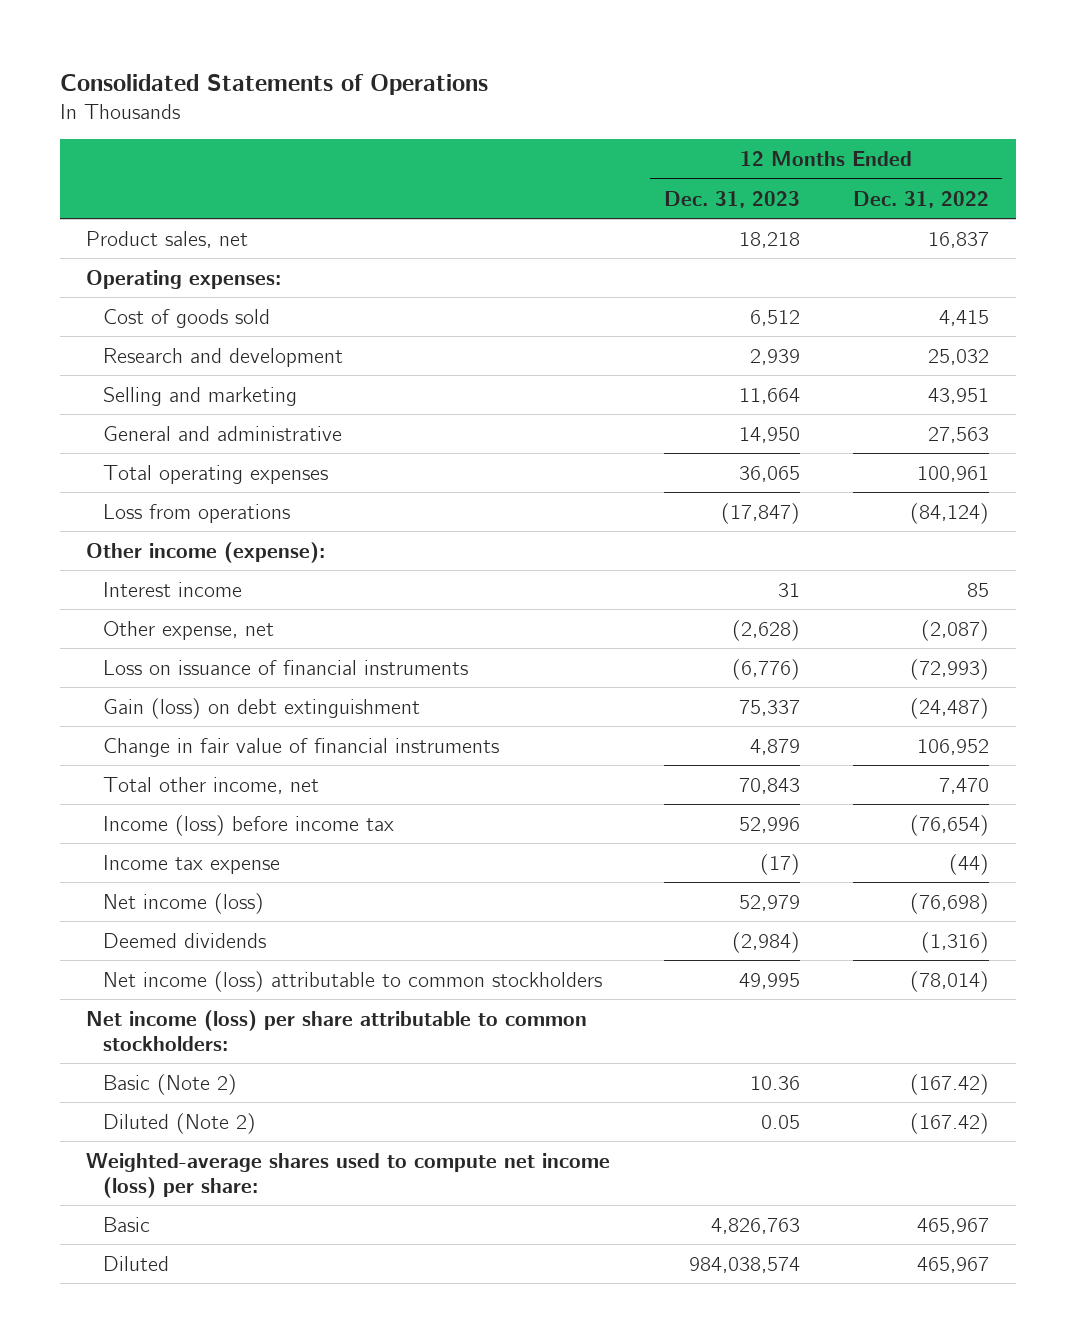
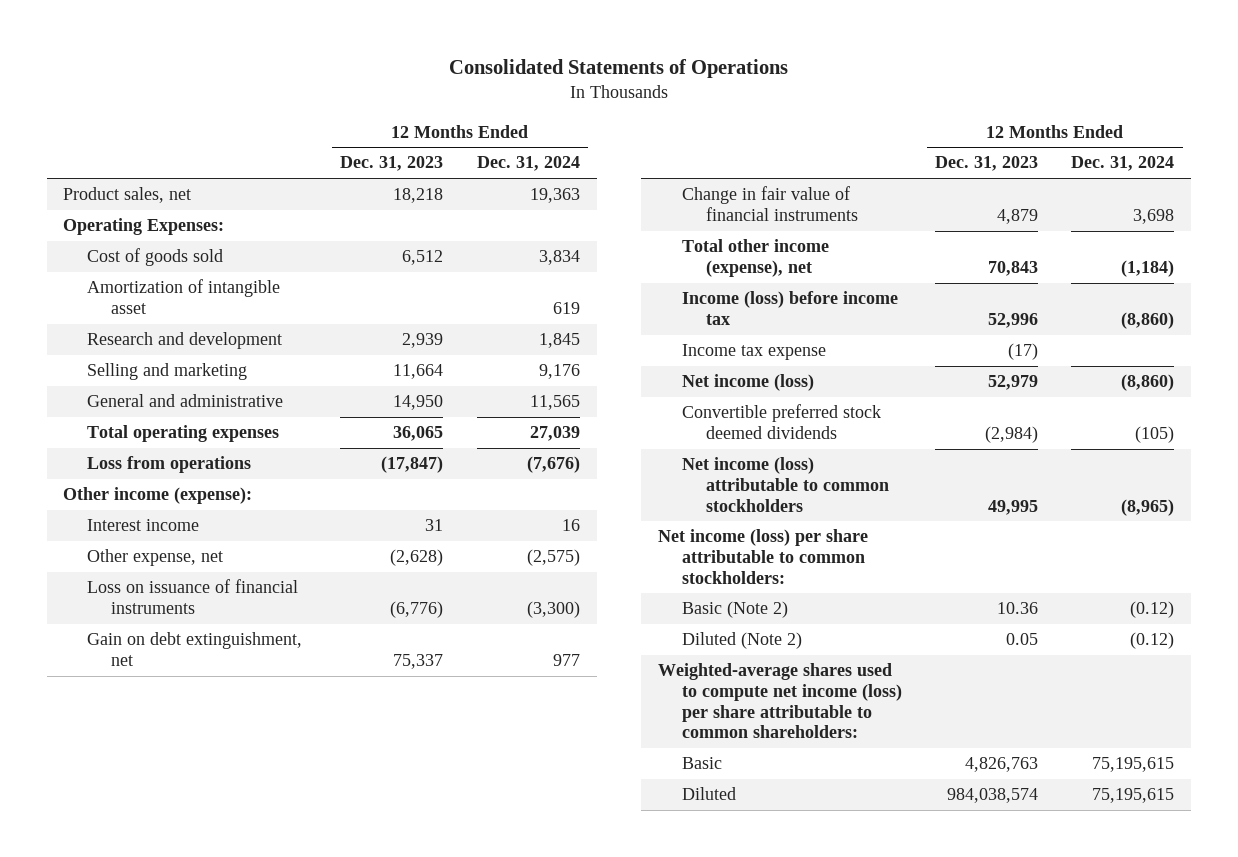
[853,190,990,208] Dec. 31, 2022 -> none
none -> [476,156,580,172] Dec. 31, 2024
[86,269,282,289] Operating expenses: -> [63,218,225,236] Operating Expenses:
none -> [87,279,281,314] Amortization of intangible asset
[103,697,421,719] Gain (loss) on debt extinguishment -> [87,632,303,666] Gain on debt extinguishment, net
[103,776,320,794] Total other income, net -> [681,239,829,277] Total other income (expense), net
[103,932,267,948] Deemed dividends -> [681,404,881,439] Convertible preferred stock deemed dividends
[86,1152,611,1198] Weighted-average shares used to compute net income (loss) per share: -> [657,663,902,739] Weighted-average shares used to compute net income (loss) per share attributable to common shareholders:

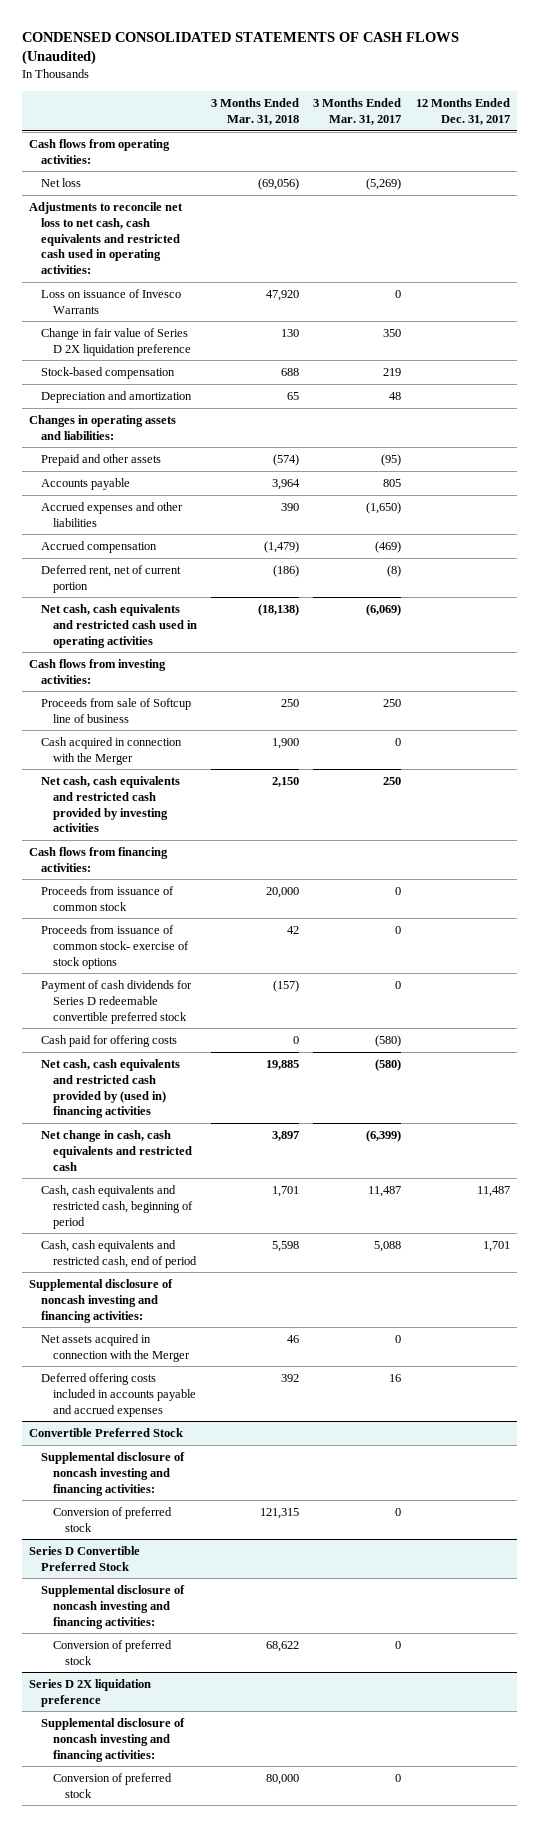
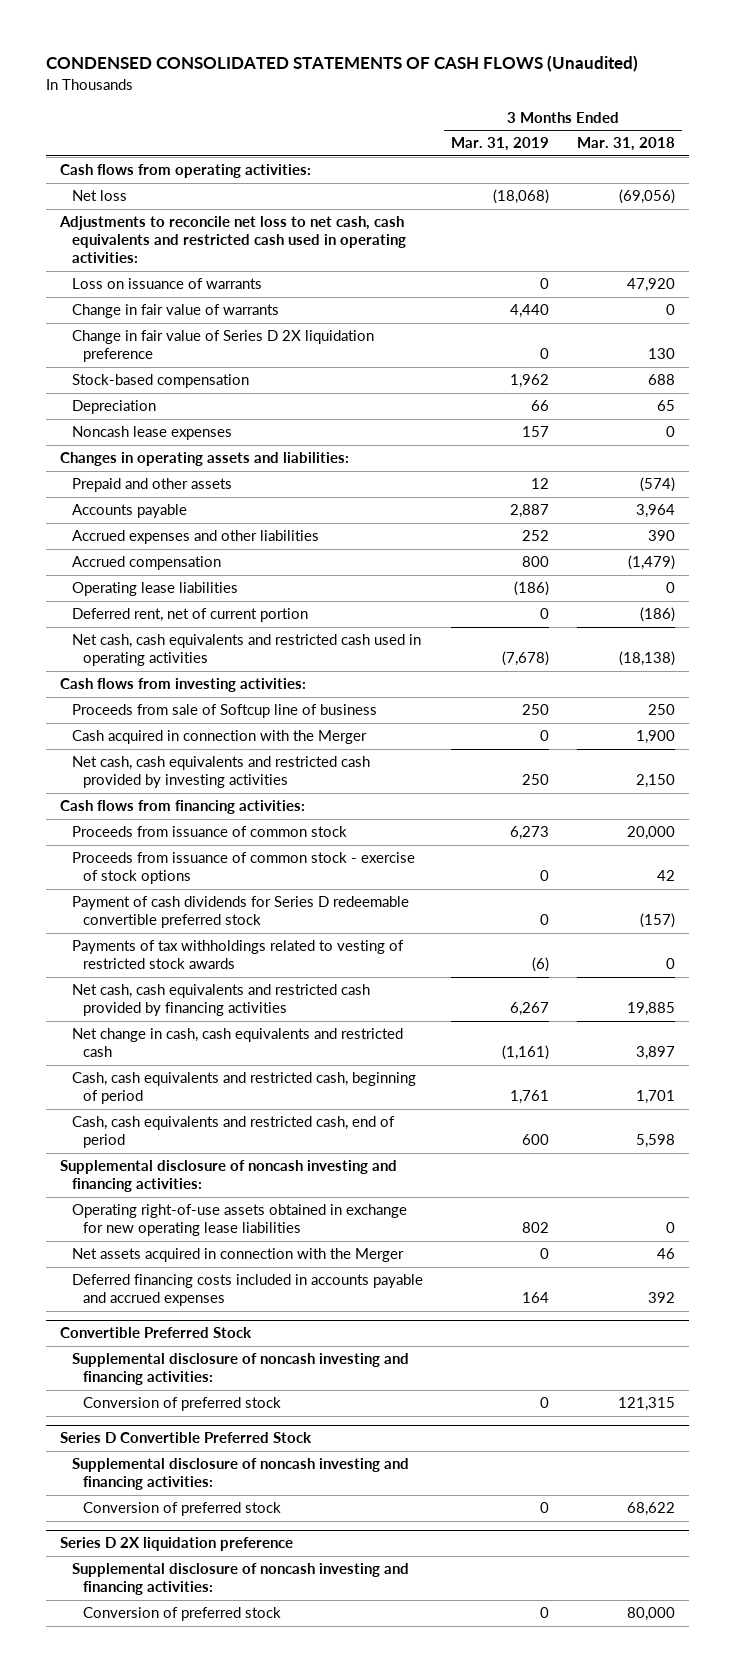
[313,98,402,125] 3 Months Ended Mar. 31, 2017 -> none
[415,98,510,125] 12 Months Ended Dec. 31, 2017 -> none
none -> [450,137,549,152] Mar. 31, 2019
[40,288,181,314] Loss on issuance of Invesco Warrants -> [71,278,262,290] Loss on issuance of warrants
none -> [71,304,279,319] Change in fair value of warrants
[40,390,192,403] Depreciation and amortization -> [71,400,156,415] Depreciation
none -> [71,426,232,441] Noncash lease expenses
none -> [71,582,238,597] Operating lease liabilities
[40,924,189,969] Proceeds from issuance of common stock- exercise of stock options -> [71,852,415,885] Proceeds from issuance of common stock - exercise of stock options
[40,1034,177,1047] Cash paid for offering costs -> none
none -> [71,940,404,970] Payments of tax withholdings related to vesting of restricted stock awards
[40,1058,180,1119] Net cash, cash equivalents and restricted cash provided by (used in) financing activities -> [71,984,370,1017] Net cash, cash equivalents and restricted cash provided by financing activities
none -> [71,1204,407,1237] Operating right-of-use assets obtained in exchange for new operating lease liabilities
[40,1372,196,1417] Deferred offering costs included in accounts payable and accrued expenses -> [71,1274,423,1307] Deferred financing costs included in accounts payable and accrued expenses

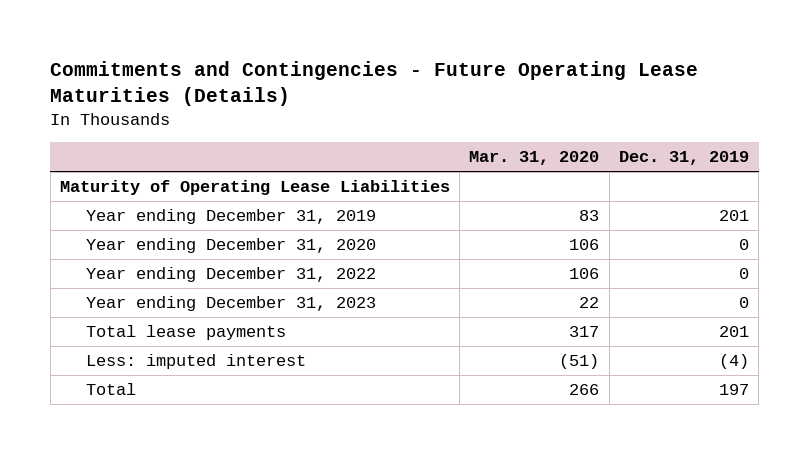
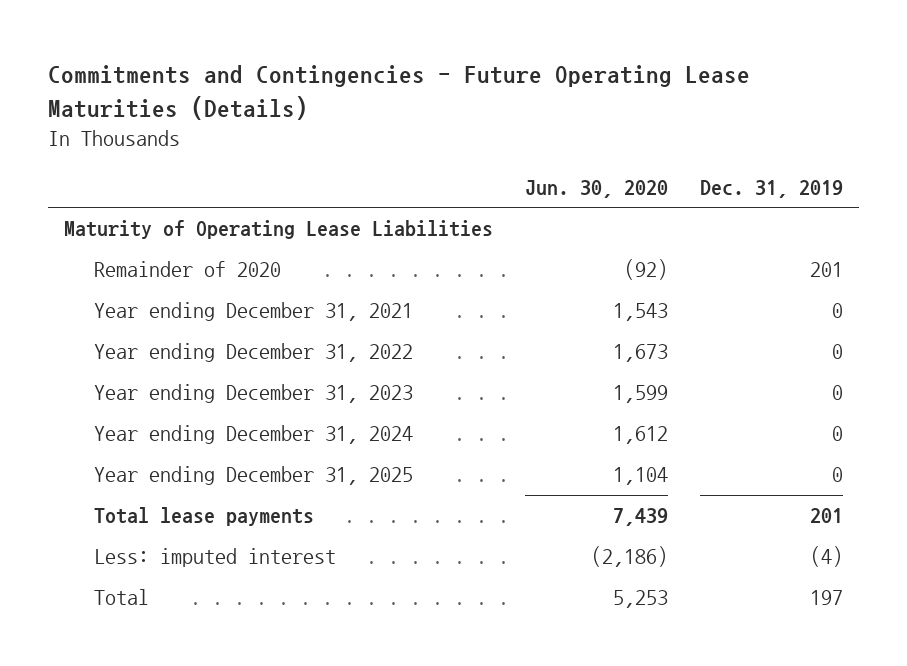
[469,151,600,166] Mar. 31, 2020 -> none
none -> [524,179,668,198] Jun. 30, 2020
[85,209,376,225] Year ending December 31, 2019 -> [93,261,281,278] Remainder of 2020
[85,238,376,254] Year ending December 31, 2020 -> [93,302,413,322] Year ending December 31, 2021
none -> [93,425,413,445] Year ending December 31, 2024
none -> [93,466,413,486] Year ending December 31, 2025

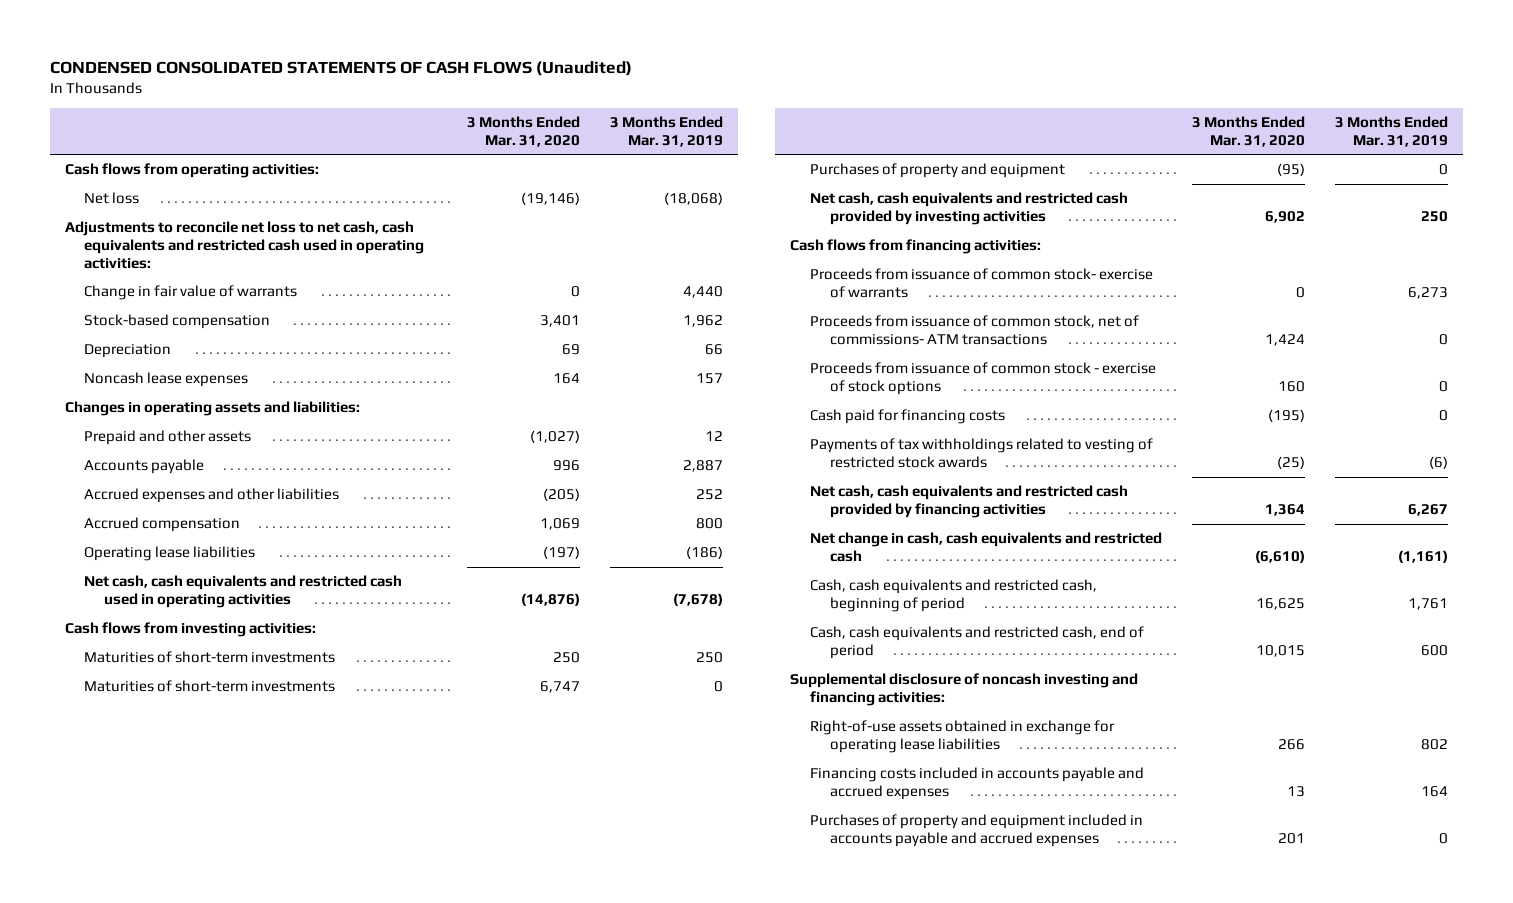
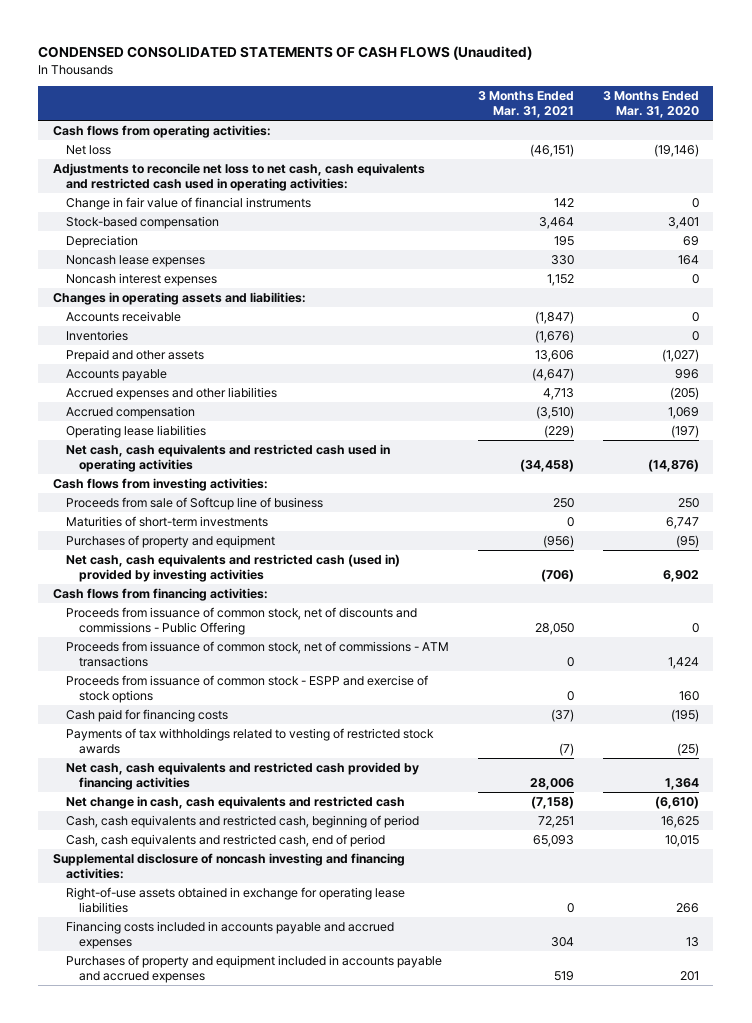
[609,116,723,147] 3 Months Ended Mar. 31, 2019 -> none
none -> [477,91,574,119] 3 Months Ended Mar. 31, 2021
[84,285,298,301] Change in fair value of warrants -> [66,196,312,210] Change in fair value of financial instruments
none -> [66,272,218,286] Noncash interest expenses
none -> [66,310,182,322] Accounts receivable
none -> [66,329,129,341] Inventories
[84,651,336,664] Maturities of short-term investments -> [66,496,324,510] Proceeds from sale of Softcup line of business
[809,192,1128,225] Net cash, cash equivalents and restricted cash provided by investing activities -> [66,553,401,583] Net cash, cash equivalents and restricted cash (used in) provided by investing activities
[809,268,1153,298] Proceeds from issuance of common stock- exercise of warrants -> none
none -> [66,606,418,636] Proceeds from issuance of common stock, net of discounts and commissions - Public Offering
[809,315,1139,345] Proceeds from issuance of common stock, net of commissions- ATM transactions -> [66,640,450,668] Proceeds from issuance of common stock, net of commissions - ATM transactions
[809,362,1156,395] Proceeds from issuance of common stock - exercise of stock options -> [66,674,429,704] Proceeds from issuance of common stock - ESPP and exercise of stock options

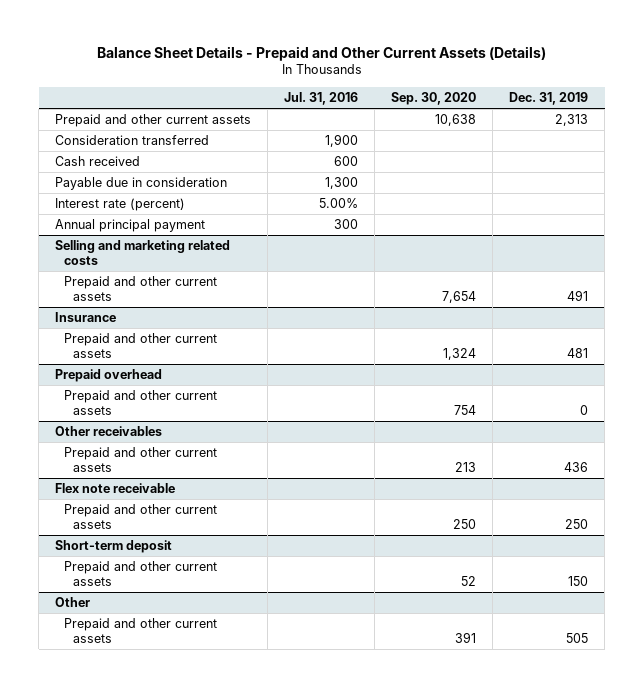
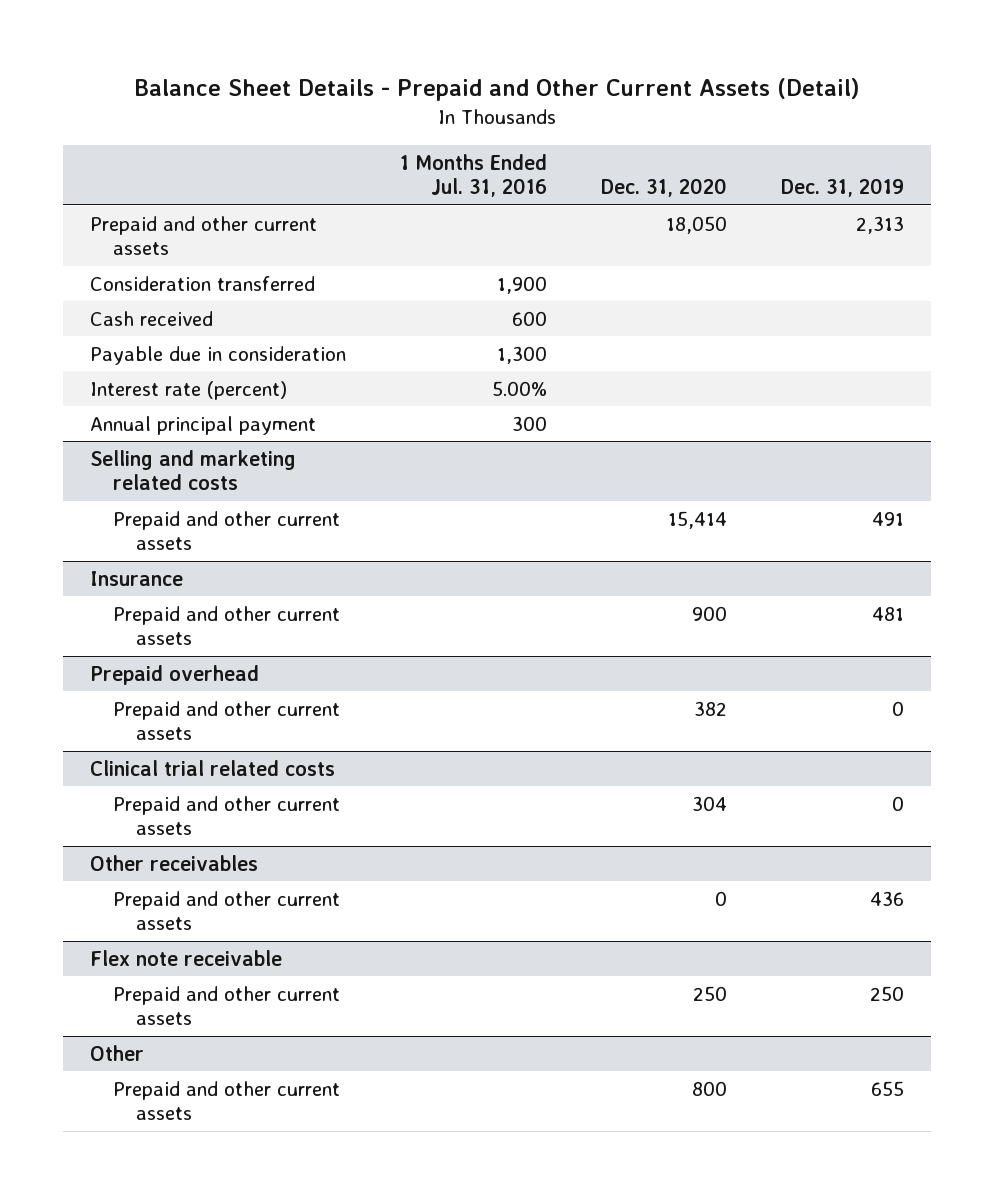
[96,45,546,61] Balance Sheet Details - Prepaid and Other Current Assets (Details) -> [133,77,860,101] Balance Sheet Details - Prepaid and Other Current Assets (Detail)
[284,91,359,105] Jul. 31, 2016 -> none
[391,91,477,105] Sep. 30, 2020 -> none
none -> [399,153,547,198] 1 Months Ended Jul. 31, 2016
none -> [600,178,727,198] Dec. 31, 2020
none -> [90,759,336,776] Clinical trial related costs
none -> [113,795,341,836] Prepaid and other current assets
[55,540,173,554] Short-term deposit -> none
[64,561,218,586] Prepaid and other current assets -> none
[566,632,589,643] 505 -> [870,1080,904,1096] 655

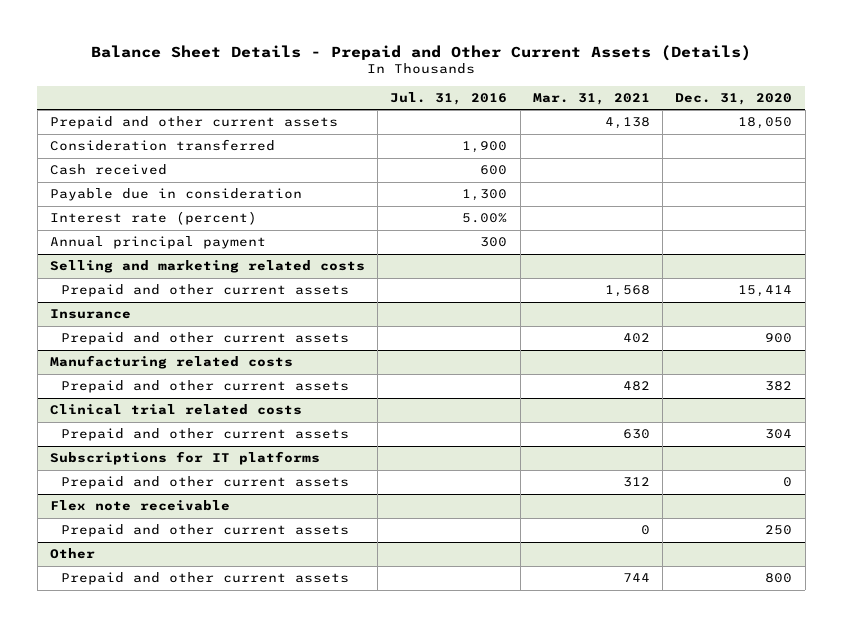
[133,77,860,101] Balance Sheet Details - Prepaid and Other Current Assets (Detail) -> [91,44,752,61] Balance Sheet Details - Prepaid and Other Current Assets (Details)
[399,153,547,198] 1 Months Ended Jul. 31, 2016 -> none
[780,178,904,198] Dec. 31, 2019 -> none
none -> [390,92,508,106] Jul. 31, 2016
none -> [532,93,650,106] Mar. 31, 2021
[90,664,260,685] Prepaid overhead -> [49,355,293,370] Manufacturing related costs
[90,854,259,871] Other receivables -> none
none -> [49,451,320,466] Subscriptions for IT platforms

